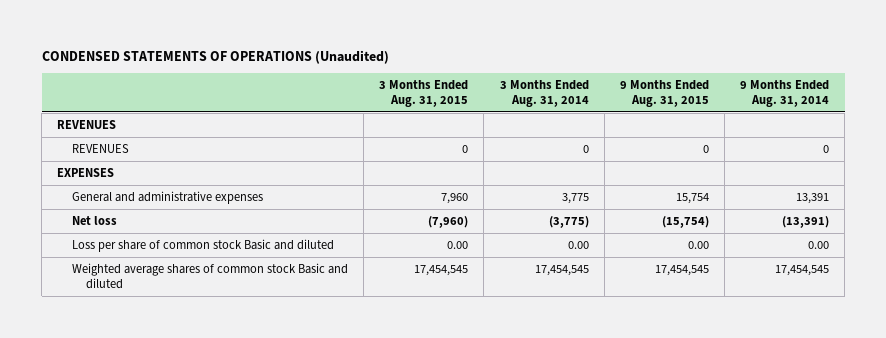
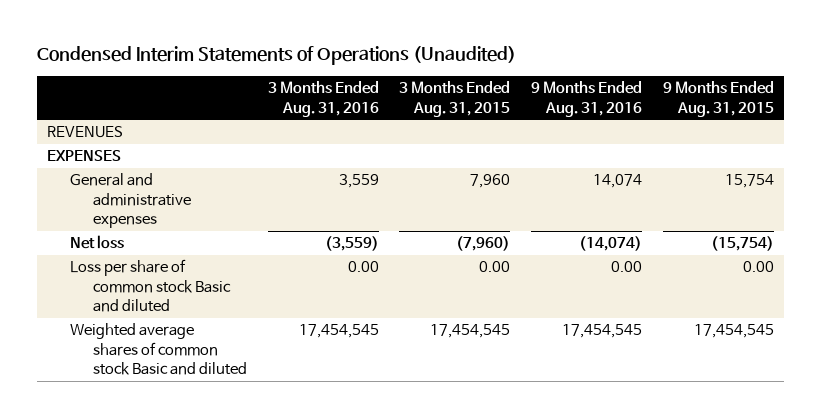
[41,49,389,64] CONDENSED STATEMENTS OF OPERATIONS (Unaudited) -> [36,46,516,66] Condensed Interim Statements of Operations (Unaudited)
[499,80,589,107] 3 Months Ended Aug. 31, 2014 -> none
[740,80,830,107] 9 Months Ended Aug. 31, 2014 -> none
none -> [267,81,379,117] 3 Months Ended Aug. 31, 2016
none -> [531,81,643,117] 9 Months Ended Aug. 31, 2016
[71,144,129,154] REVENUES -> none

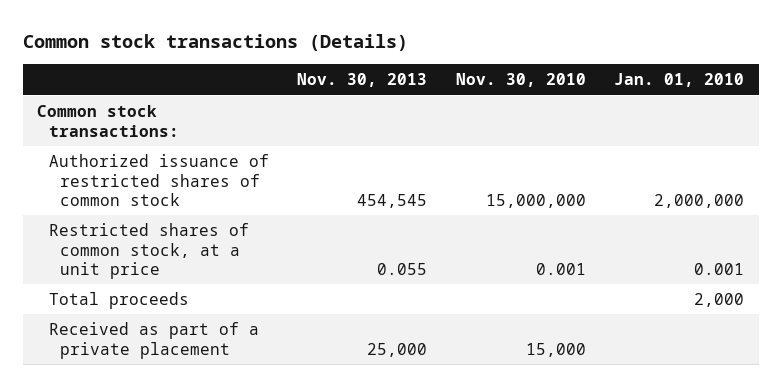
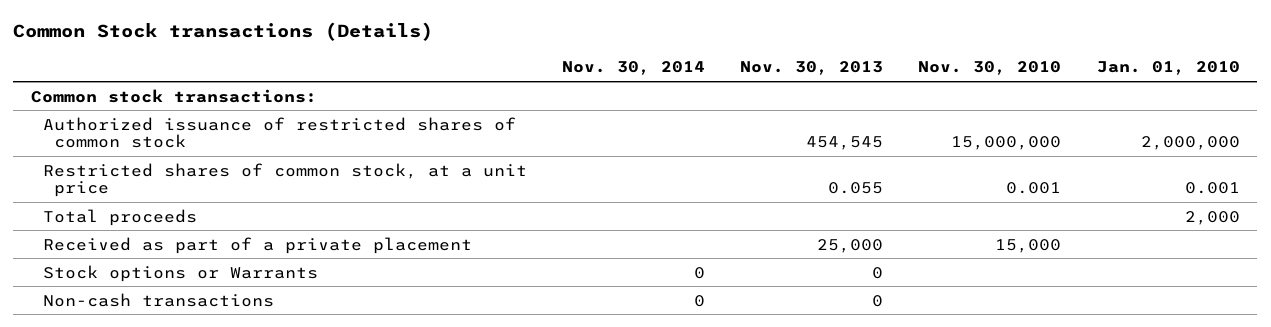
[22,34,408,52] Common stock transactions (Details) -> [13,22,434,42] Common Stock transactions (Details)
none -> [561,61,705,76] Nov. 30, 2014
none -> [42,264,318,282] Stock options or Warrants
none -> [42,292,274,307] Non-cash transactions

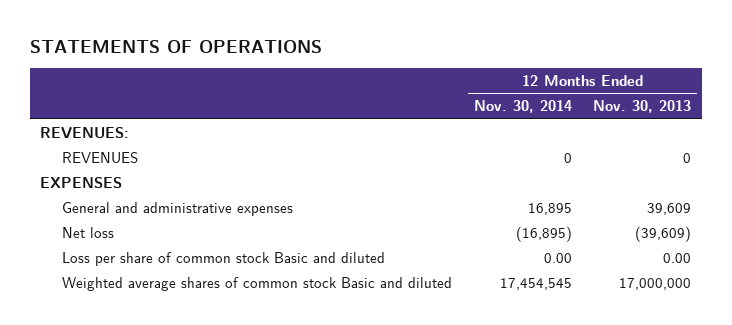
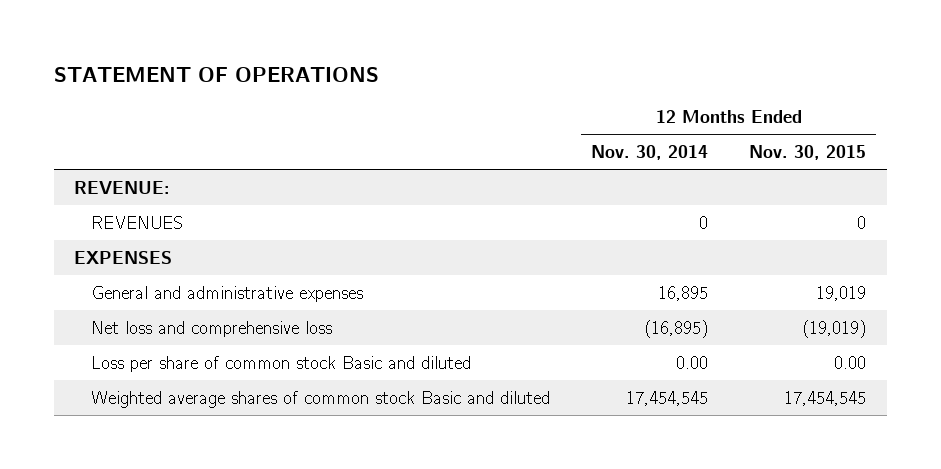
[29,39,322,53] STATEMENTS OF OPERATIONS -> [53,66,379,82] STATEMENT OF OPERATIONS
[593,100,692,114] Nov. 30, 2013 -> none
none -> [749,145,867,161] Nov. 30, 2015
[40,126,130,139] REVENUES: -> [74,180,171,194] REVENUE:
[62,226,115,238] Net loss -> [90,320,332,337] Net loss and comprehensive loss

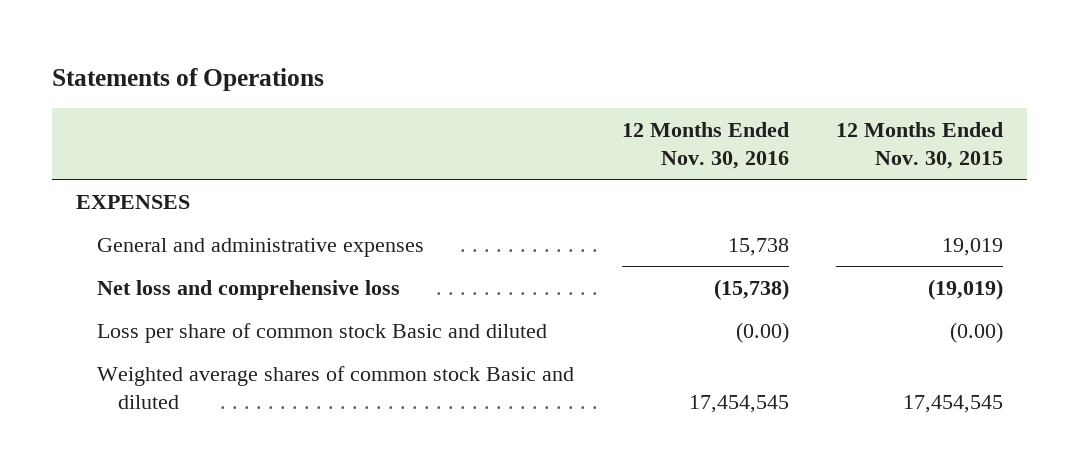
[53,66,379,82] STATEMENT OF OPERATIONS -> [51,68,324,92] Statements of Operations
[590,145,708,161] Nov. 30, 2014 -> none
none -> [621,121,789,169] 12 Months Ended Nov. 30, 2016
[74,180,171,194] REVENUE: -> none
[90,215,183,229] REVENUES -> none
[834,355,867,369] 0.00 -> [950,321,1004,343] (0.00)

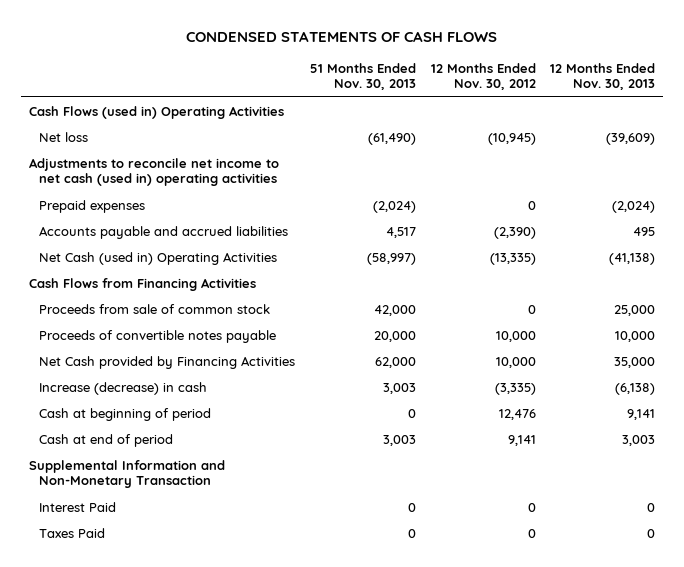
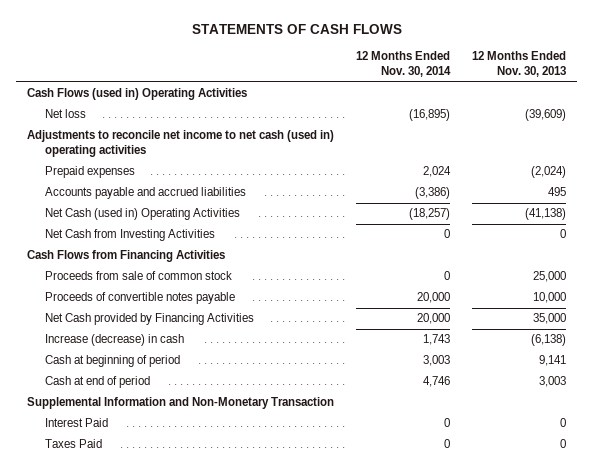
[185,30,497,42] CONDENSED STATEMENTS OF CASH FLOWS -> [191,24,402,35] STATEMENTS OF CASH FLOWS
[310,62,417,91] 51 Months Ended Nov. 30, 2013 -> none
[430,62,536,91] 12 Months Ended Nov. 30, 2012 -> none
none -> [356,51,452,78] 12 Months Ended Nov. 30, 2014
none -> [45,229,216,242] Net Cash from Investing Activities

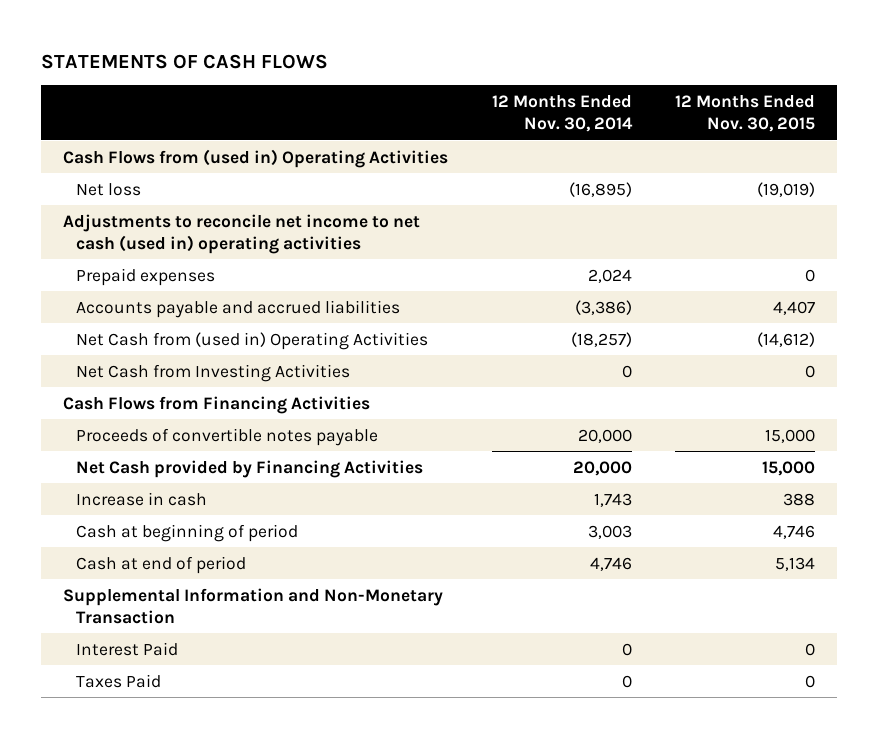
[471,51,566,78] 12 Months Ended Nov. 30, 2013 -> none
none -> [675,95,816,133] 12 Months Ended Nov. 30, 2015
[27,88,248,101] Cash Flows (used in) Operating Activities -> [62,148,448,168] Cash Flows from (used in) Operating Activities
[45,208,241,221] Net Cash (used in) Operating Activities -> [76,331,429,350] Net Cash from (used in) Operating Activities
[45,271,233,281] Proceeds from sale of common stock -> none
[45,334,185,347] Increase (decrease) in cash -> [76,491,208,506] Increase in cash

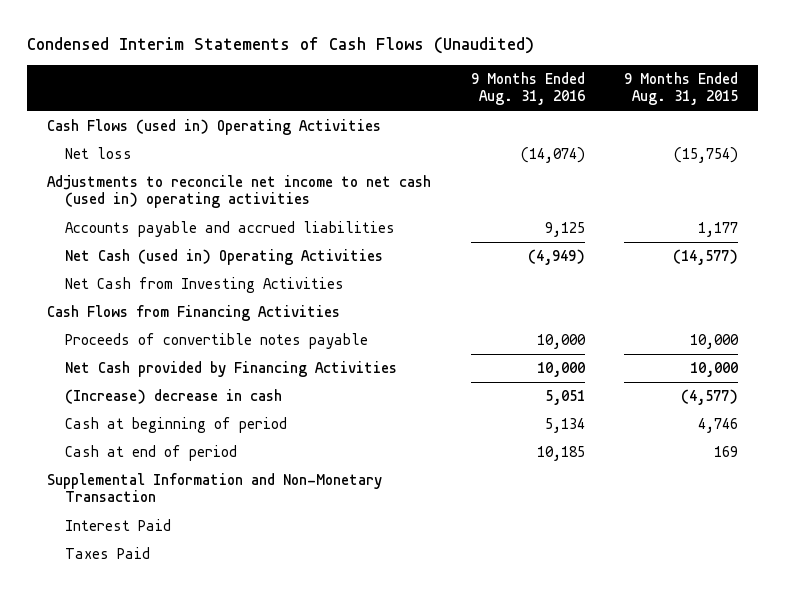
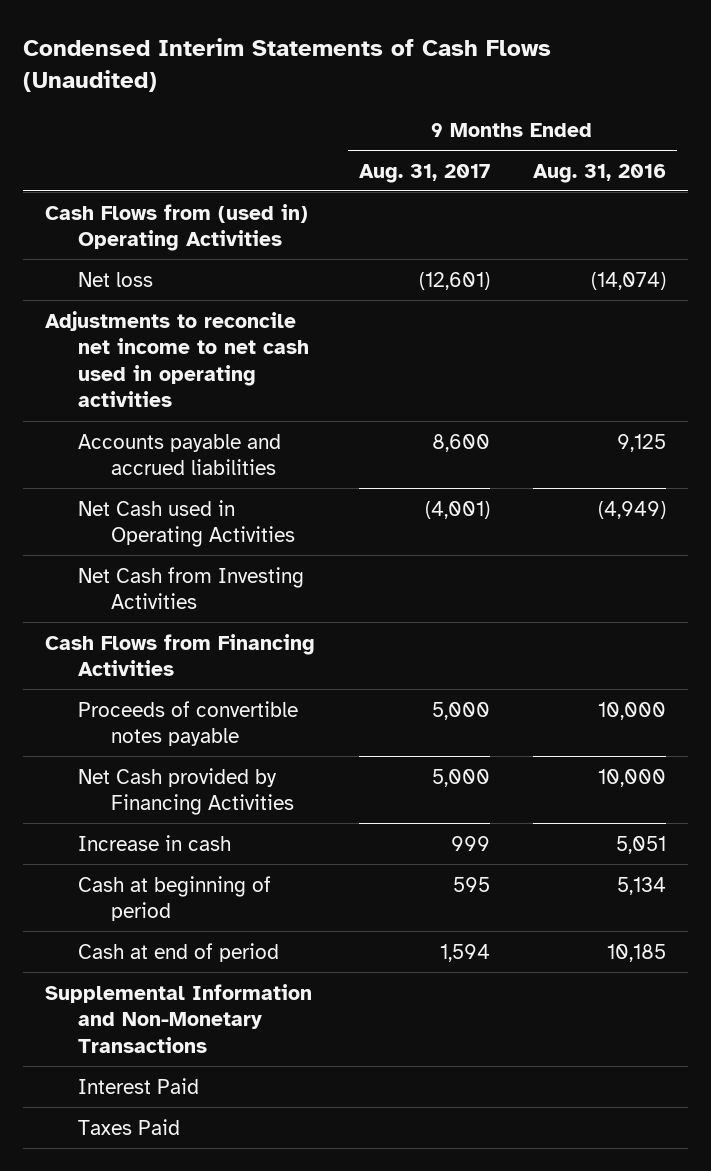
[624,72,739,106] 9 Months Ended Aug. 31, 2015 -> none
none -> [358,163,490,183] Aug. 31, 2017
[47,119,382,136] Cash Flows (used in) Operating Activities -> [45,203,309,252] Cash Flows from (used in) Operating Activities
[47,175,432,209] Adjustments to reconcile net income to net cash (used in) operating activities -> [45,310,309,408] Adjustments to reconcile net income to net cash used in operating activities
[65,249,384,266] Net Cash (used in) Operating Activities -> [77,499,295,548] Net Cash used in Operating Activities
[65,389,283,405] (Increase) decrease in cash -> [77,834,231,851] Increase in cash
[47,473,383,503] Supplemental Information and Non-Monetary Transaction -> [45,983,313,1053] Supplemental Information and Non-Monetary Transactions

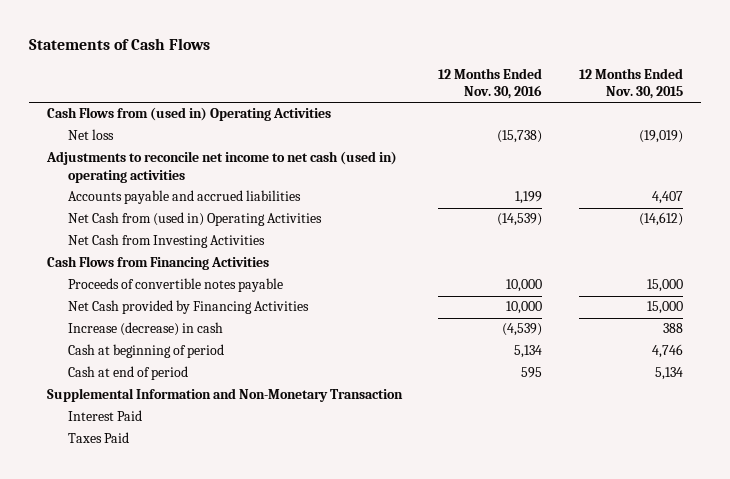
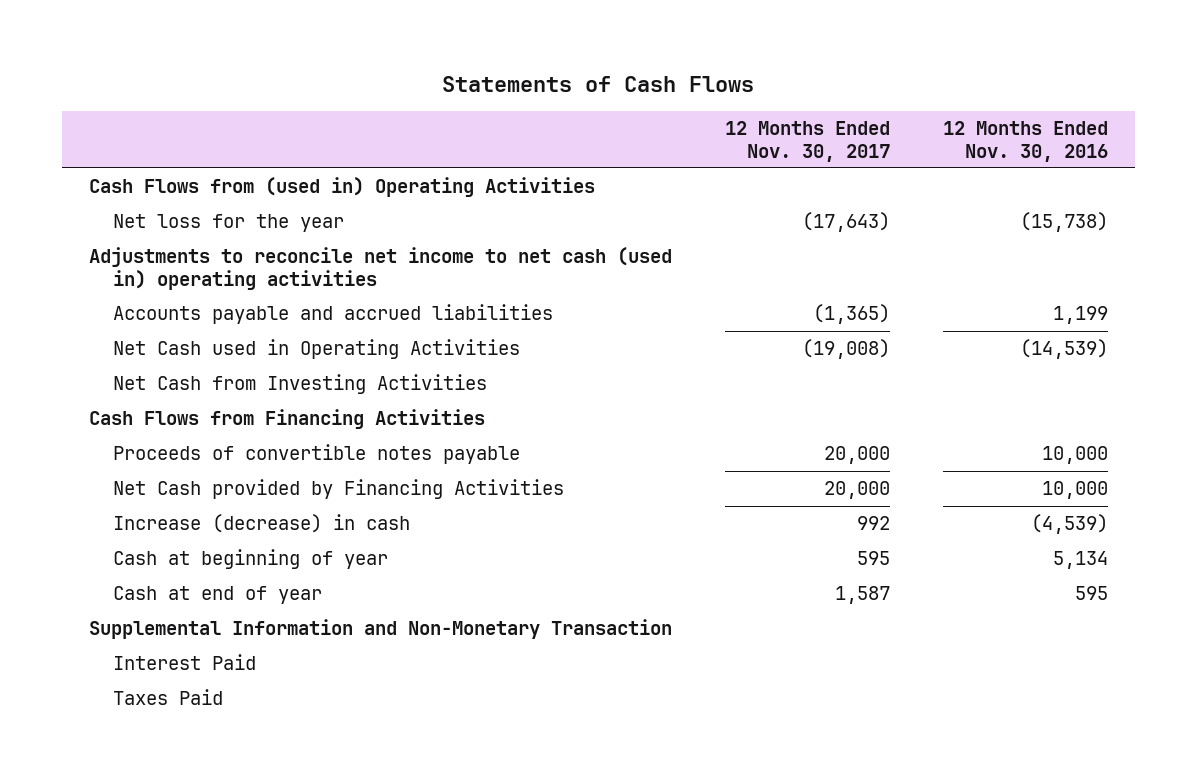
[579,67,684,100] 12 Months Ended Nov. 30, 2015 -> none
none -> [724,121,890,162] 12 Months Ended Nov. 30, 2017
[68,129,115,141] Net loss -> [113,214,345,233] Net loss for the year
[68,212,323,227] Net Cash from (used in) Operating Activities -> [113,339,521,360] Net Cash used in Operating Activities
[68,344,225,359] Cash at beginning of period -> [113,549,389,570] Cash at beginning of year
[68,366,189,381] Cash at end of period -> [113,586,323,605] Cash at end of year

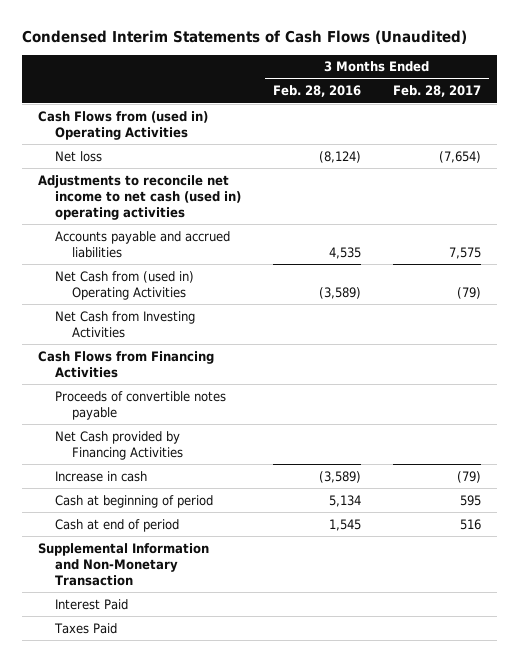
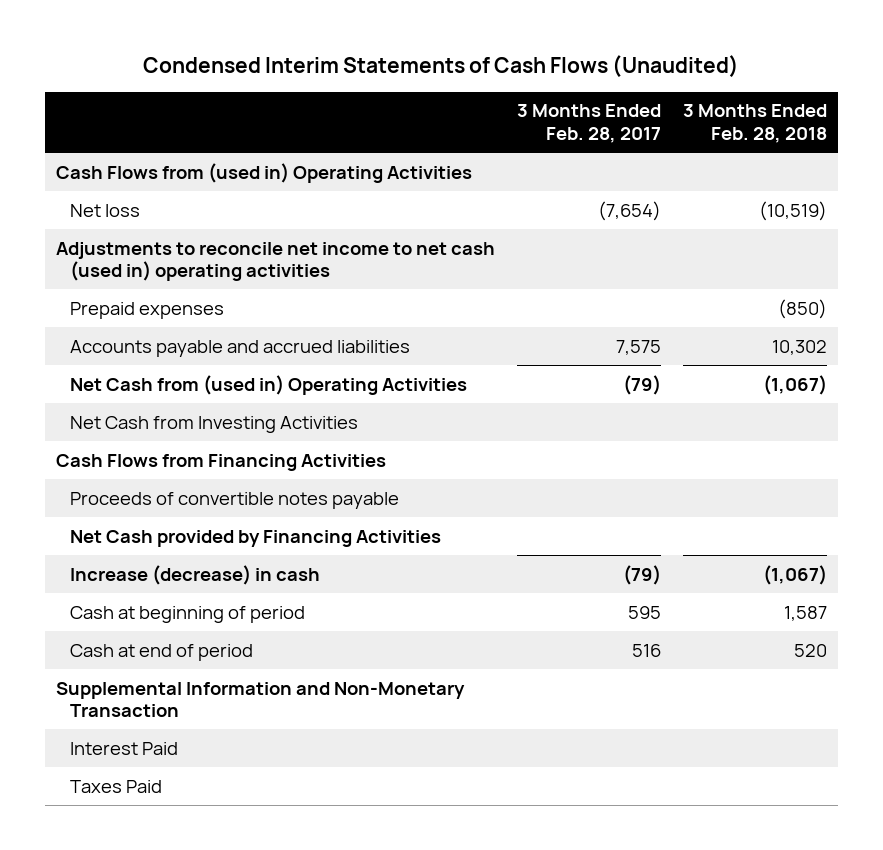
[273,85,362,98] Feb. 28, 2016 -> none
none -> [683,104,828,144] 3 Months Ended Feb. 28, 2018
none -> [70,301,225,319] Prepaid expenses
[54,470,147,482] Increase in cash -> [70,564,321,585] Increase (decrease) in cash

